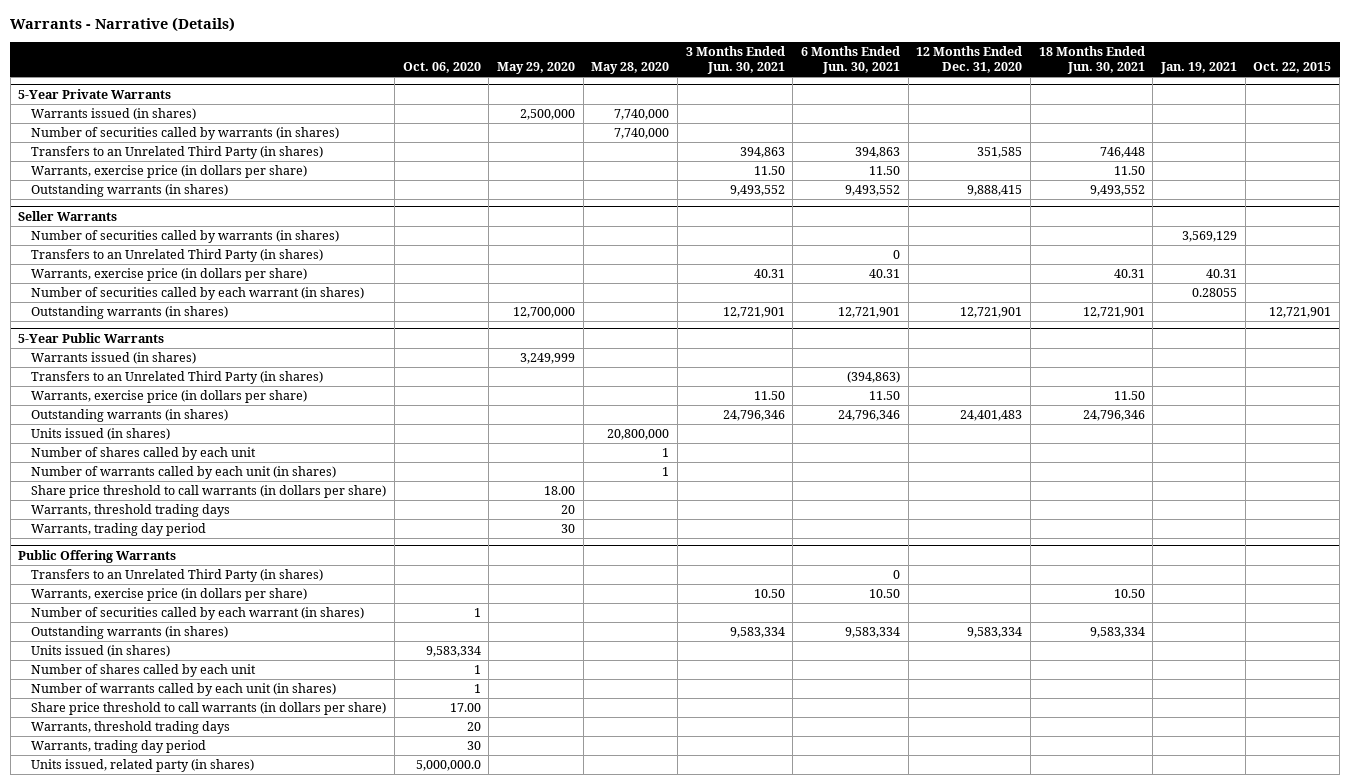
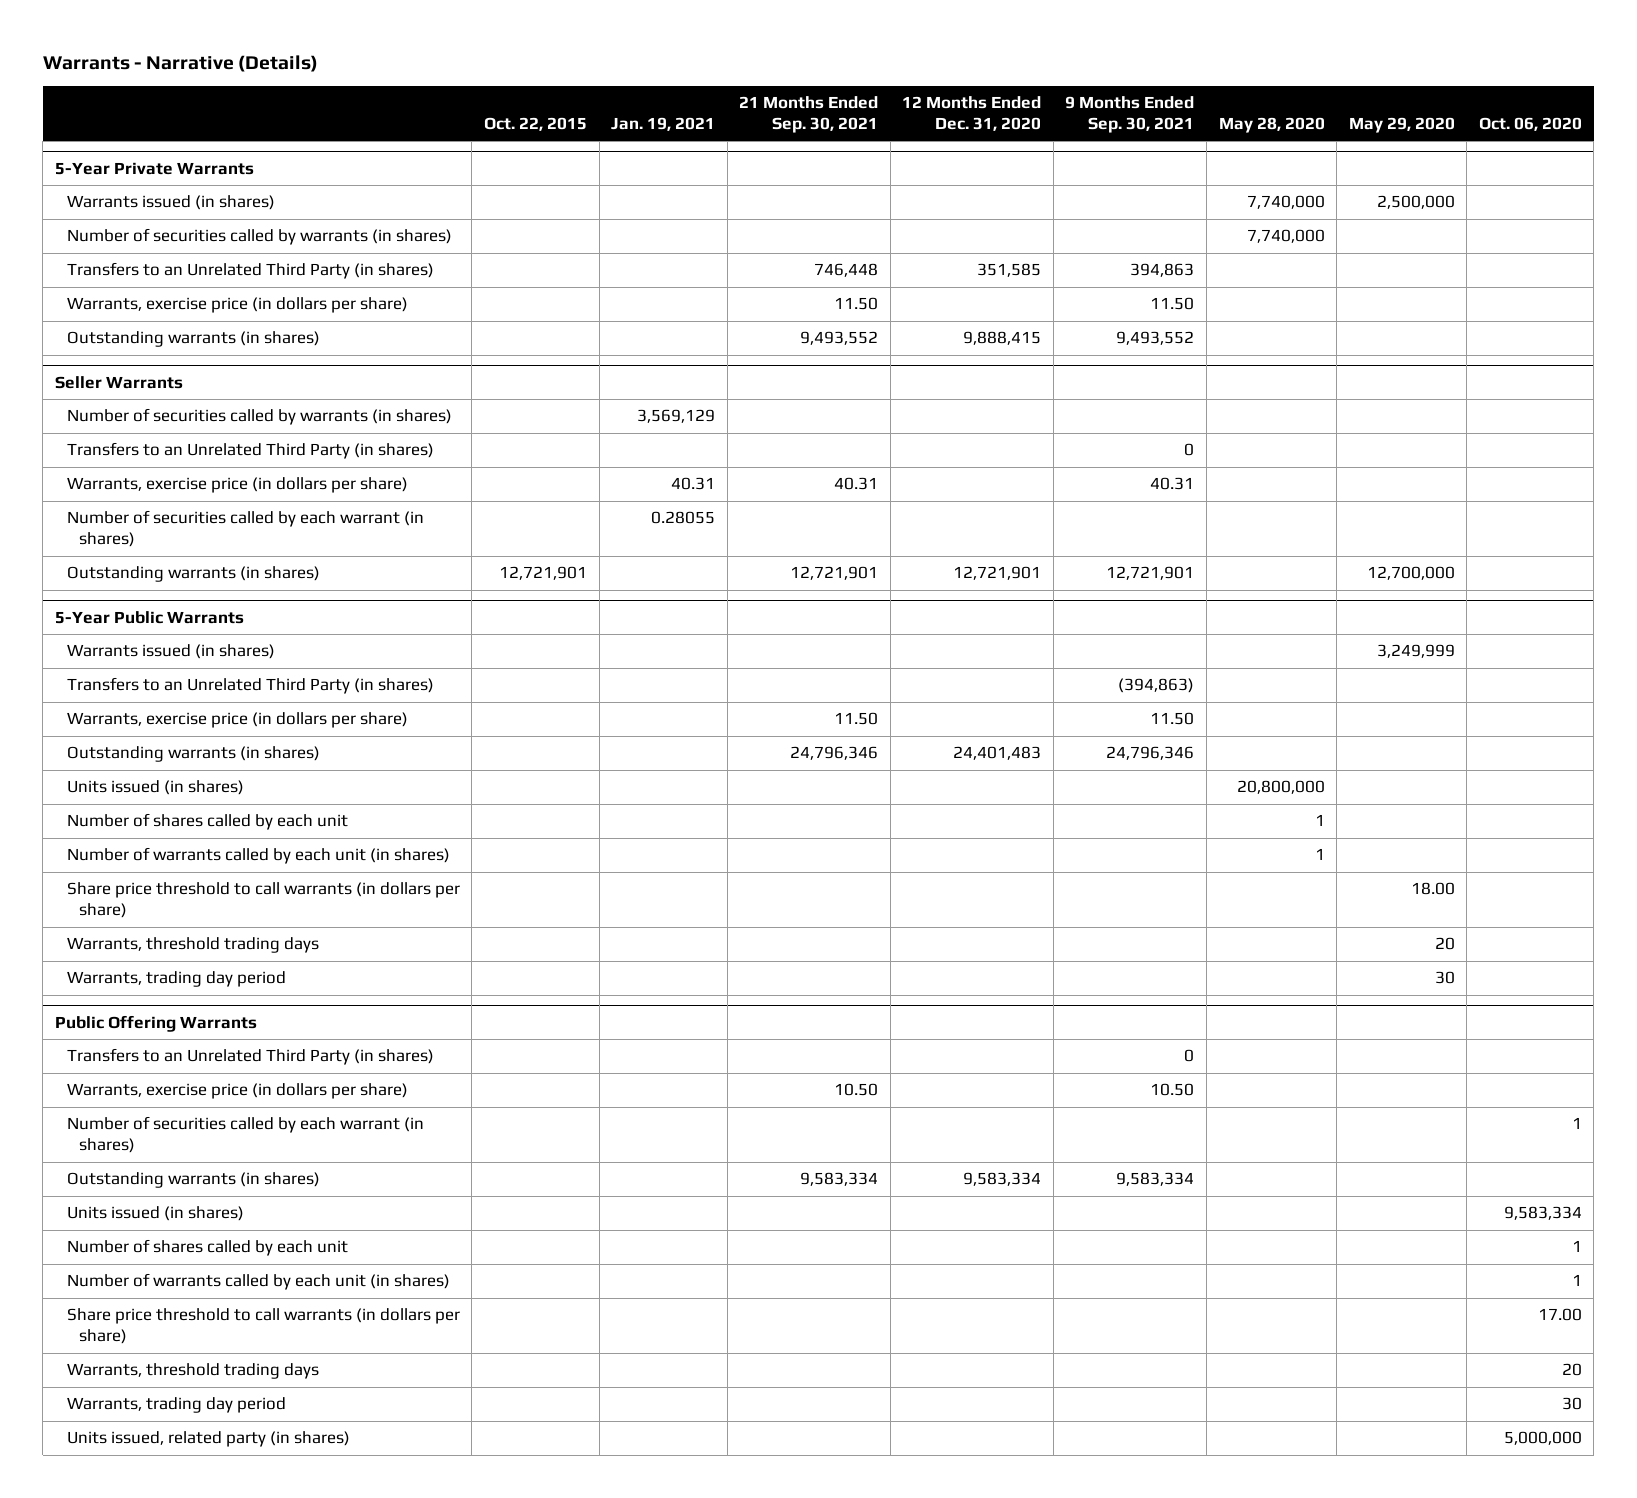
[685,45,785,75] 3 Months Ended Jun. 30, 2021 -> none
[801,45,901,75] 6 Months Ended Jun. 30, 2021 -> none
[1038,45,1145,75] 18 Months Ended Jun. 30, 2021 -> none
none -> [739,96,879,133] 21 Months Ended Sep. 30, 2021
none -> [1065,96,1195,133] 9 Months Ended Sep. 30, 2021
[415,759,481,771] 5,000,000.0 -> [1503,1431,1582,1446] 5,000,000

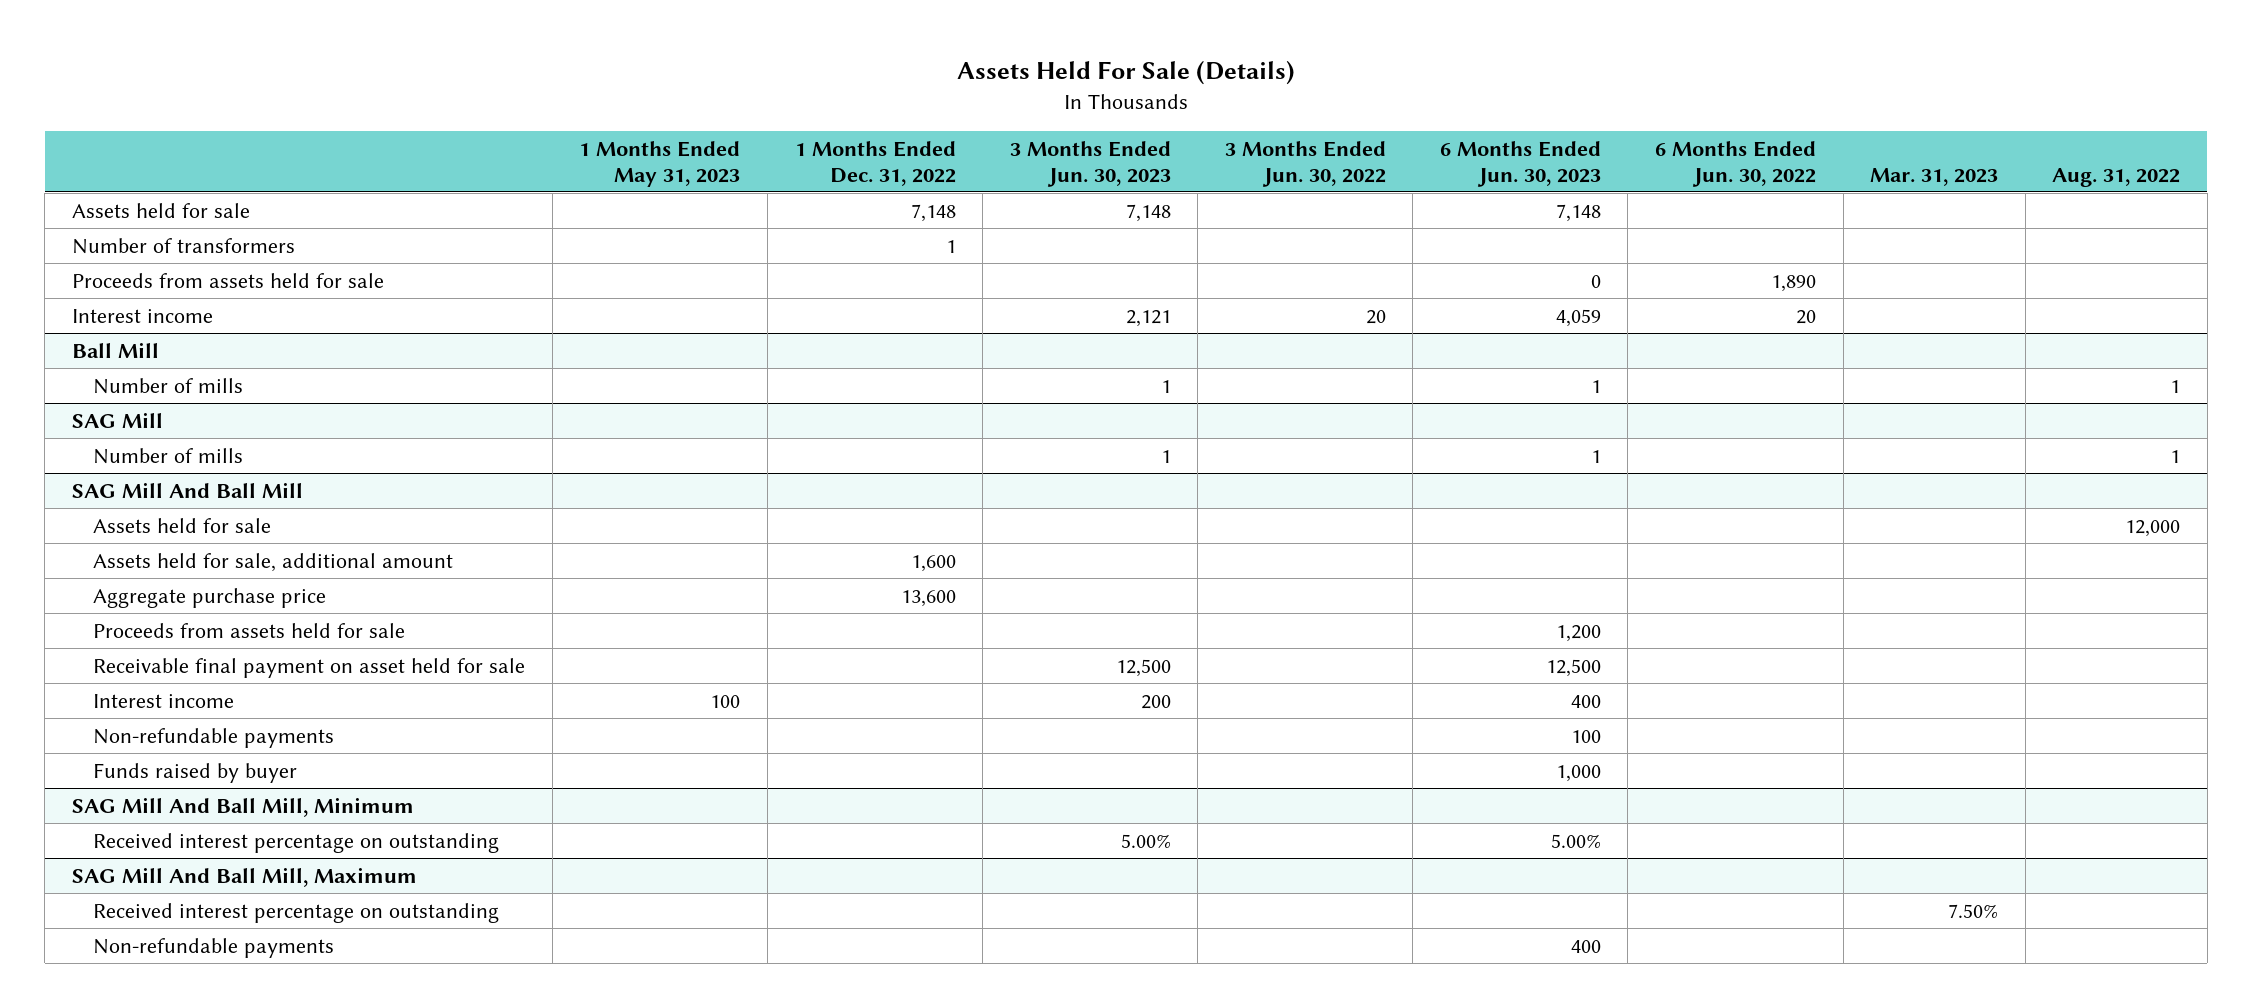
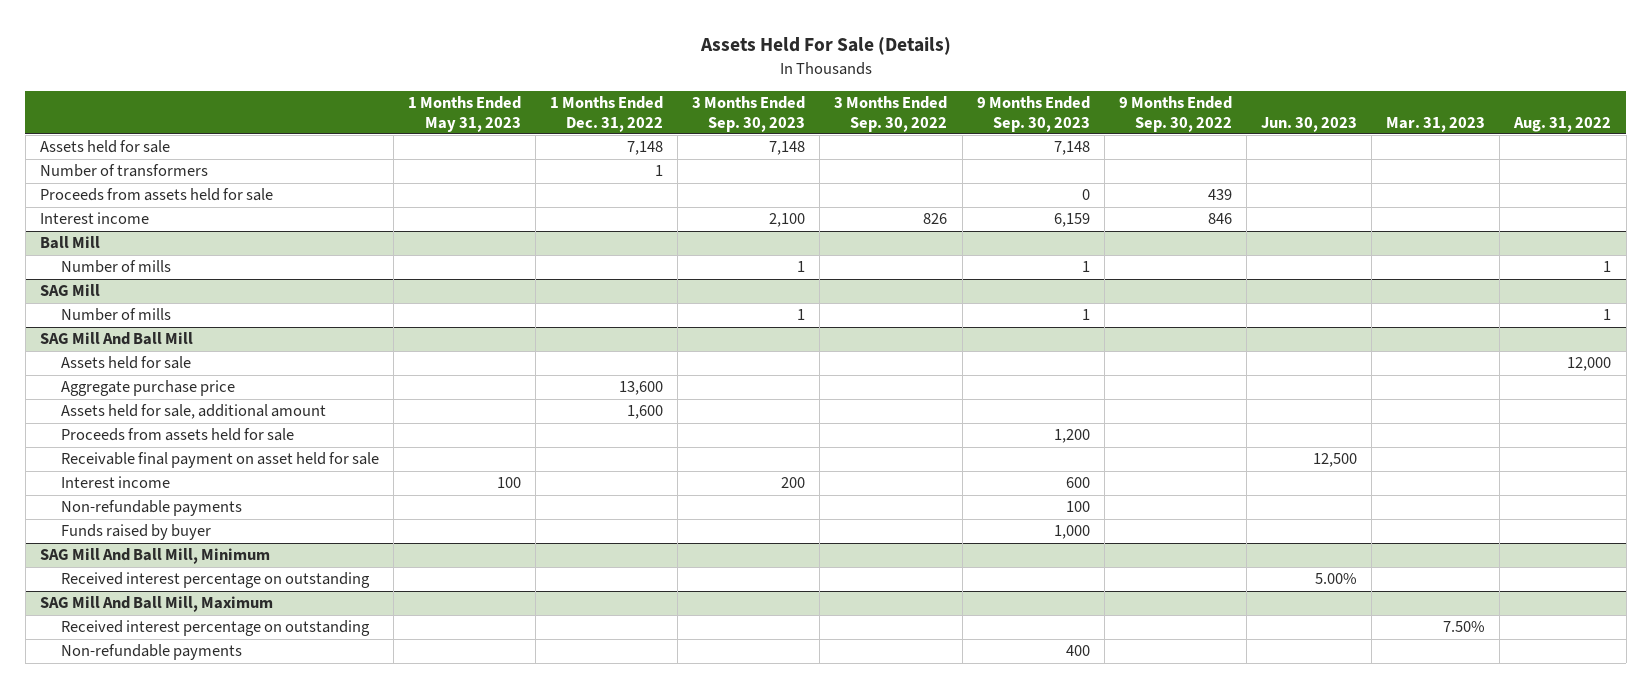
[1009,140,1171,187] 3 Months Ended Jun. 30, 2023 -> none
[1224,140,1386,187] 3 Months Ended Jun. 30, 2022 -> none
[1439,140,1601,187] 6 Months Ended Jun. 30, 2023 -> none
[1654,140,1816,187] 6 Months Ended Jun. 30, 2022 -> none
none -> [692,96,806,132] 3 Months Ended Sep. 30, 2023
none -> [834,96,948,132] 3 Months Ended Sep. 30, 2022
none -> [976,96,1090,132] 9 Months Ended Sep. 30, 2023
none -> [1118,96,1232,132] 9 Months Ended Sep. 30, 2022
none -> [1261,116,1358,132] Jun. 30, 2023
[93,552,454,572] Assets held for sale, additional amount -> [60,404,326,420] Assets held for sale, additional amount

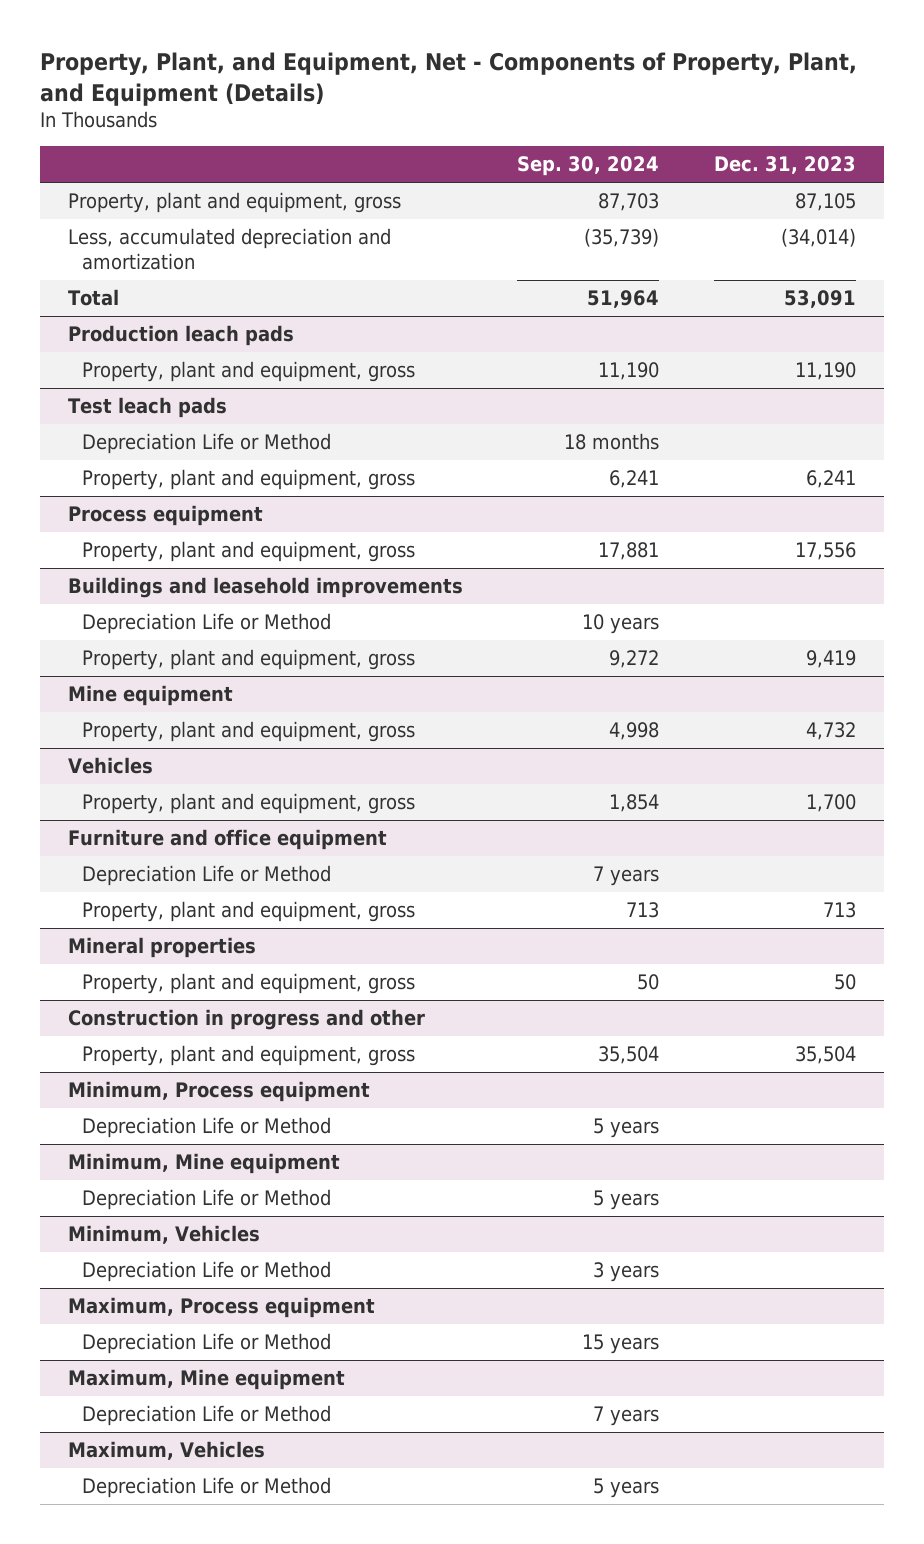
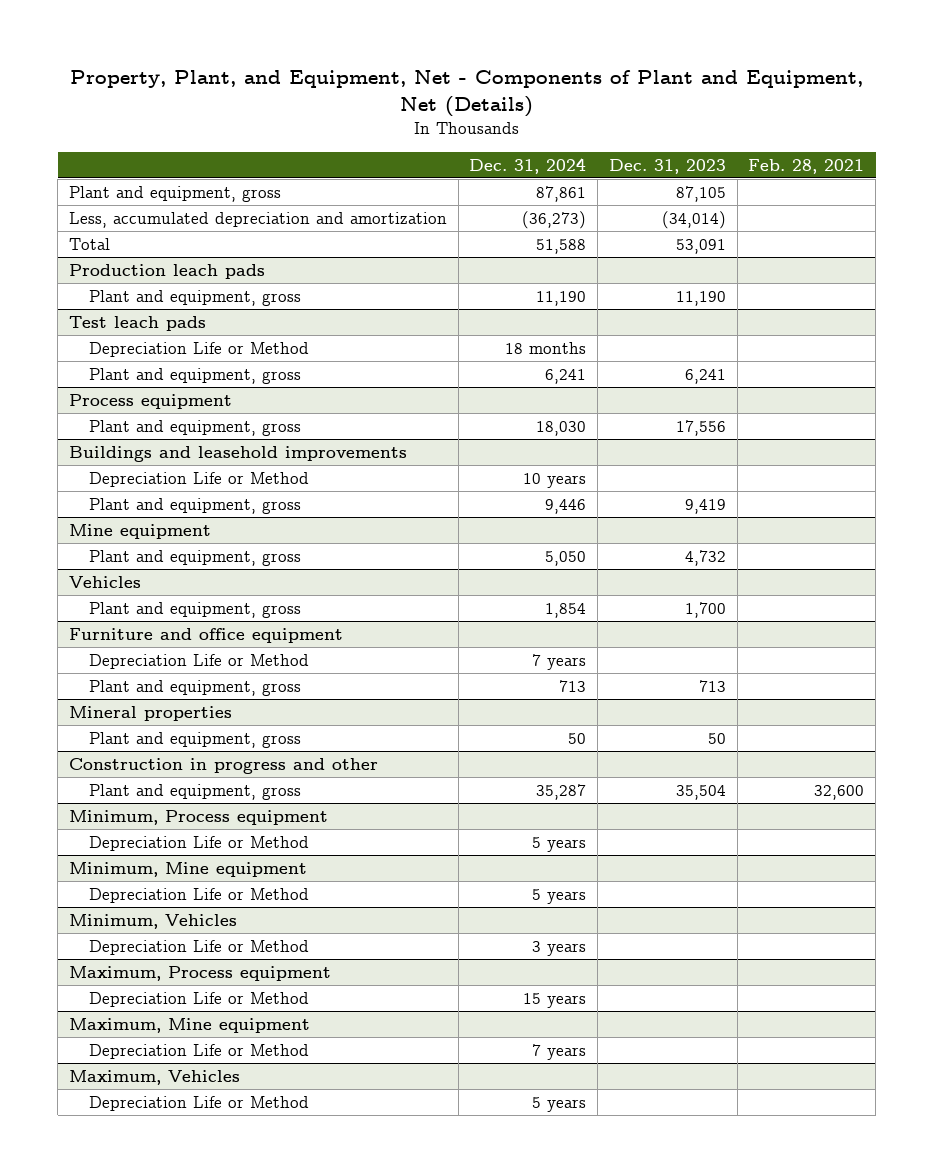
[40,52,858,106] Property, Plant, and Equipment, Net - Components of Property, Plant, and Equipment (Details) -> [69,70,863,118] Property, Plant, and Equipment, Net - Components of Plant and Equipment, Net (Details)
[517,156,660,177] Sep. 30, 2024 -> none
none -> [469,157,587,174] Dec. 31, 2024
none -> [748,158,865,174] Feb. 28, 2021
[67,192,401,214] Property, plant and equipment, gross -> [68,186,281,203] Plant and equipment, gross
[82,361,416,383] Property, plant and equipment, gross -> [89,290,302,307] Plant and equipment, gross
[82,469,416,491] Property, plant and equipment, gross -> [89,368,302,385] Plant and equipment, gross
[82,541,416,563] Property, plant and equipment, gross -> [89,420,302,437] Plant and equipment, gross
[82,649,416,671] Property, plant and equipment, gross -> [89,498,302,515] Plant and equipment, gross
[82,721,416,743] Property, plant and equipment, gross -> [89,550,302,567] Plant and equipment, gross
[82,793,416,815] Property, plant and equipment, gross -> [89,602,302,619] Plant and equipment, gross
[82,901,416,923] Property, plant and equipment, gross -> [89,680,302,697] Plant and equipment, gross
[82,973,416,995] Property, plant and equipment, gross -> [89,732,302,749] Plant and equipment, gross
[82,1045,416,1067] Property, plant and equipment, gross -> [89,784,302,801] Plant and equipment, gross

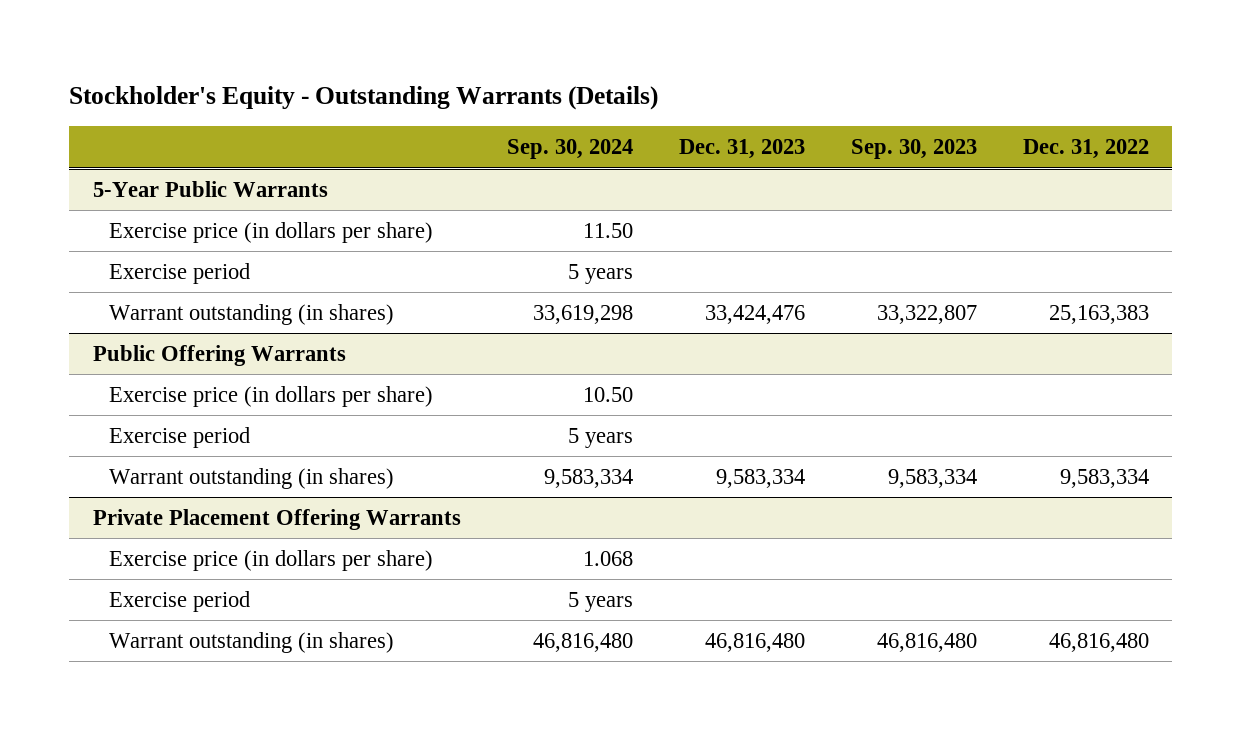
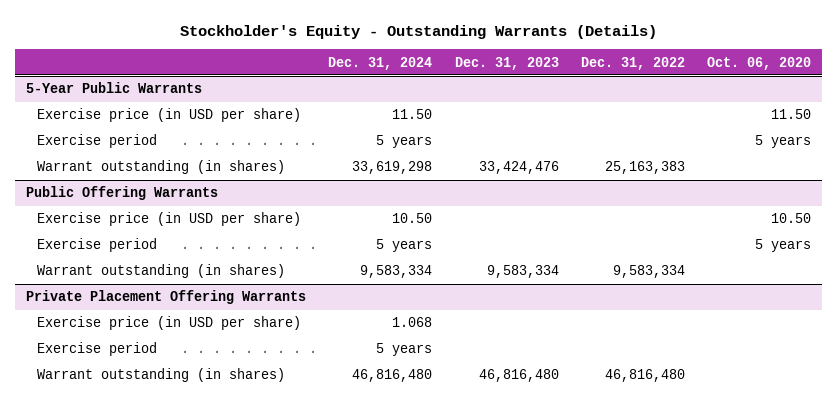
[506,139,633,160] Sep. 30, 2024 -> none
[851,139,978,160] Sep. 30, 2023 -> none
none -> [328,56,433,70] Dec. 31, 2024
none -> [706,56,811,70] Oct. 06, 2020
[108,221,433,243] Exercise price (in dollars per share) -> [37,108,302,123] Exercise price (in USD per share)
[108,385,433,407] Exercise price (in dollars per share) -> [37,212,302,227] Exercise price (in USD per share)
[108,549,433,571] Exercise price (in dollars per share) -> [37,316,302,331] Exercise price (in USD per share)

